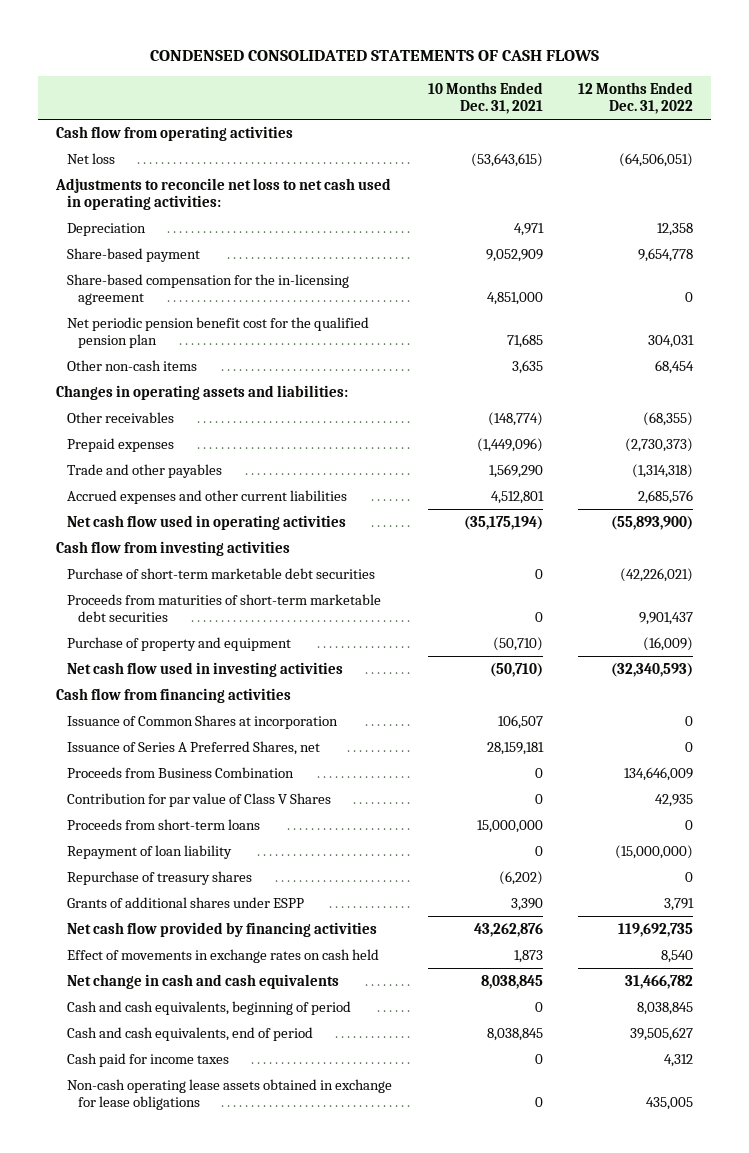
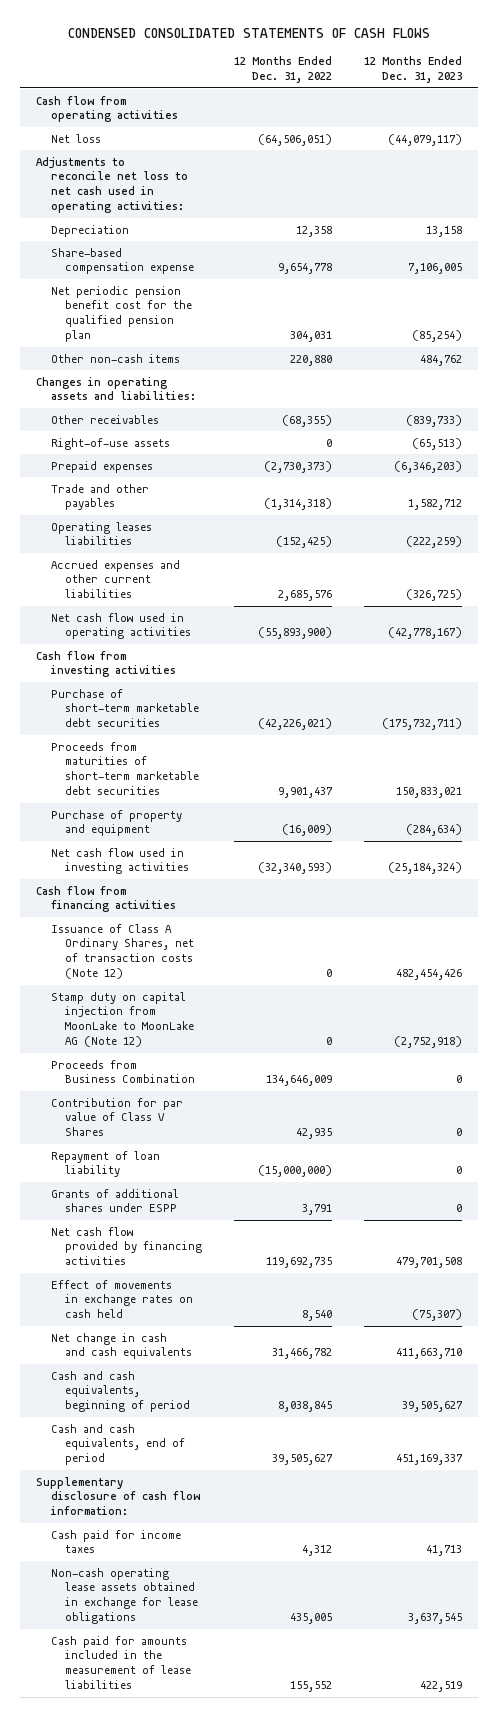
[427,81,543,115] 10 Months Ended Dec. 31, 2021 -> none
none -> [363,56,462,84] 12 Months Ended Dec. 31, 2023
[66,273,349,306] Share-based compensation for the in-licensing agreement -> none
[66,247,200,262] Share-based payment -> [50,247,195,275] Share-based compensation expense
[655,359,695,374] 68,454 -> [289,354,332,366] 220,880
none -> [50,437,170,450] Right-of-use assets
none -> [50,521,152,546] Operating leases liabilities
[66,740,320,755] Issuance of Series A Preferred Shares, net -> none
[66,714,338,729] Issuance of Common Shares at incorporation -> [50,923,195,980] Issuance of Class A Ordinary Shares, net of transaction costs (Note 12)
none -> [50,991,195,1048] Stamp duty on capital injection from MoonLake to MoonLake AG (Note 12)
[66,818,260,830] Proceeds from short-term loans -> none
[66,870,252,885] Repurchase of treasury shares -> none
none -> [35,1476,200,1516] Supplementary disclosure of cash flow information:
none -> [50,1635,192,1690] Cash paid for amounts included in the measurement of lease liabilities

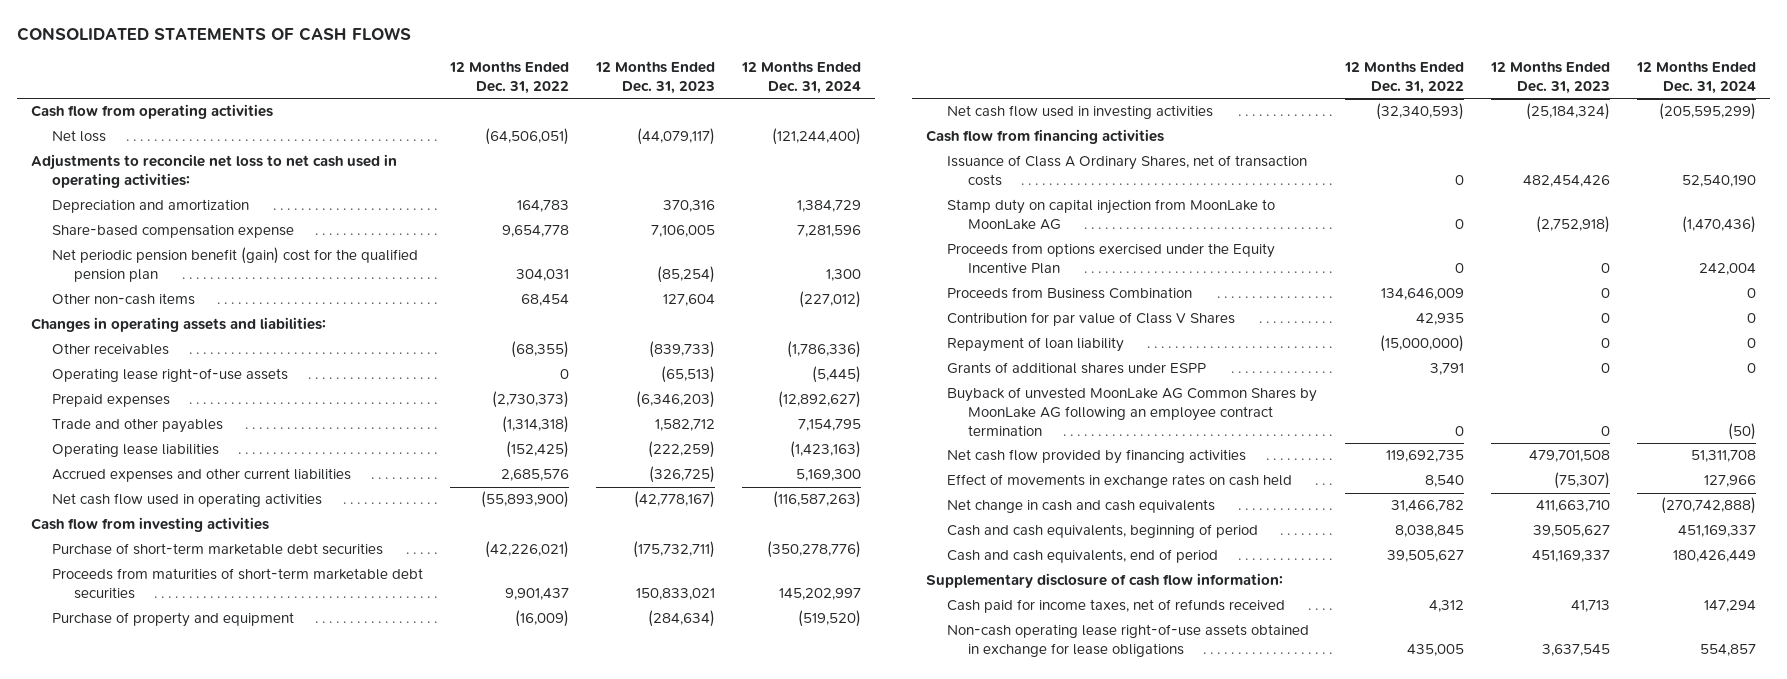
[67,28,430,39] CONDENSED CONSOLIDATED STATEMENTS OF CASH FLOWS -> [17,27,412,42] CONSOLIDATED STATEMENTS OF CASH FLOWS
none -> [741,61,862,95] 12 Months Ended Dec. 31, 2024
[50,224,129,237] Depreciation -> none
none -> [52,199,250,214] Depreciation and amortization
[50,285,193,343] Net periodic pension benefit cost for the qualified pension plan -> [52,247,419,283] Net periodic pension benefit (gain) cost for the qualified pension plan
[289,354,332,366] 220,880 -> [521,294,570,307] 68,454
[419,354,462,366] 484,762 -> [663,294,716,307] 127,604
[50,437,170,450] Right-of-use assets -> [52,368,289,383] Operating lease right-of-use assets
[50,521,152,546] Operating leases liabilities -> [52,443,220,458] Operating lease liabilities
[50,923,195,980] Issuance of Class A Ordinary Shares, net of transaction costs (Note 12) -> [947,155,1308,187] Issuance of Class A Ordinary Shares, net of transaction costs
[50,991,195,1048] Stamp duty on capital injection from MoonLake to MoonLake AG (Note 12) -> [947,199,1276,231] Stamp duty on capital injection from MoonLake to MoonLake AG
none -> [947,243,1276,275] Proceeds from options exercised under the Equity Incentive Plan
none -> [947,387,1318,437] Buyback of unvested MoonLake AG Common Shares by MoonLake AG following an employee contract termination
[50,1635,192,1690] Cash paid for amounts included in the measurement of lease liabilities -> none
[50,1529,181,1554] Cash paid for income taxes -> [947,599,1286,614] Cash paid for income taxes, net of refunds received
[50,1567,199,1625] Non-cash operating lease assets obtained in exchange for lease obligations -> [947,624,1310,658] Non-cash operating lease right-of-use assets obtained in exchange for lease obligations

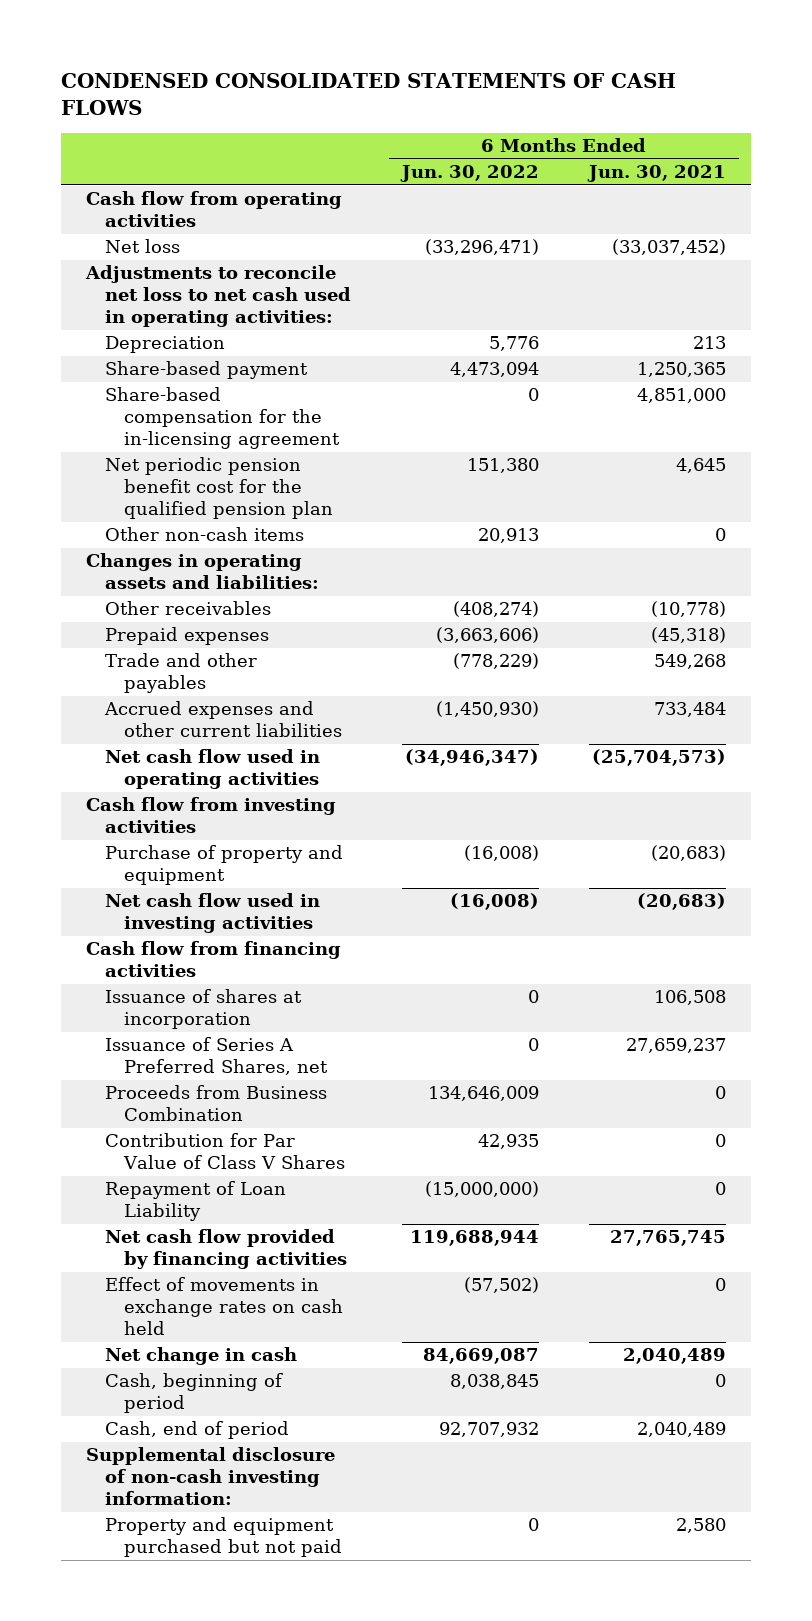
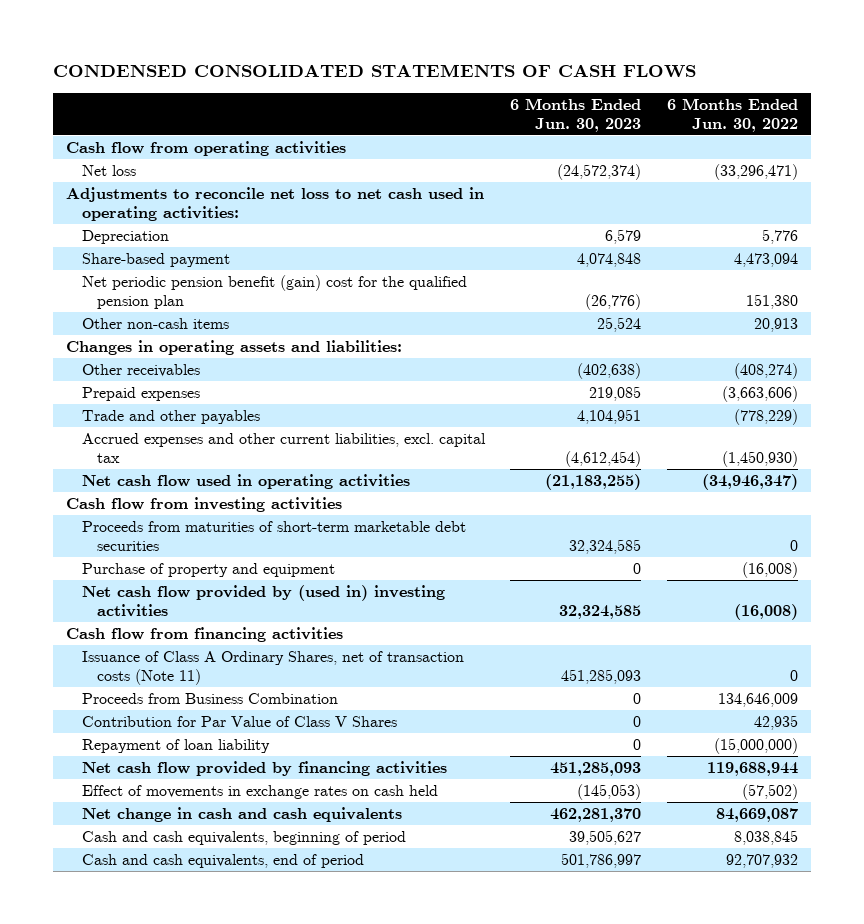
[587,165,727,183] Jun. 30, 2021 -> none
none -> [510,98,642,132] 6 Months Ended Jun. 30, 2023
[105,387,341,449] Share-based compensation for the in-licensing agreement -> none
[105,457,334,519] Net periodic pension benefit cost for the qualified pension plan -> [81,275,467,309] Net periodic pension benefit (gain) cost for the qualified pension plan
[104,701,343,738] Accrued expenses and other current liabilities -> [81,433,486,463] Accrued expenses and other current liabilities, excl. capital tax
none -> [81,521,466,551] Proceeds from maturities of short-term marketable debt securities
[105,893,321,934] Net cash flow used in investing activities -> [81,585,445,617] Net cash flow provided by (used in) investing activities
[105,989,303,1030] Issuance of shares at incorporation -> none
[105,1037,329,1076] Issuance of Series A Preferred Shares, net -> none
none -> [81,651,464,685] Issuance of Class A Ordinary Shares, net of transaction costs (Note 11)
[105,1181,287,1222] Repayment of Loan Liability -> [81,739,270,754] Repayment of loan liability
[85,1447,335,1505] Supplemental disclosure of non-cash investing information: -> none
[105,1517,343,1558] Property and equipment purchased but not paid -> none
[105,1347,298,1366] Net change in cash -> [81,807,402,823] Net change in cash and cash equivalents
[105,1373,284,1414] Cash, beginning of period -> [81,831,406,846] Cash and cash equivalents, beginning of period
[105,1421,290,1440] Cash, end of period -> [81,854,364,869] Cash and cash equivalents, end of period

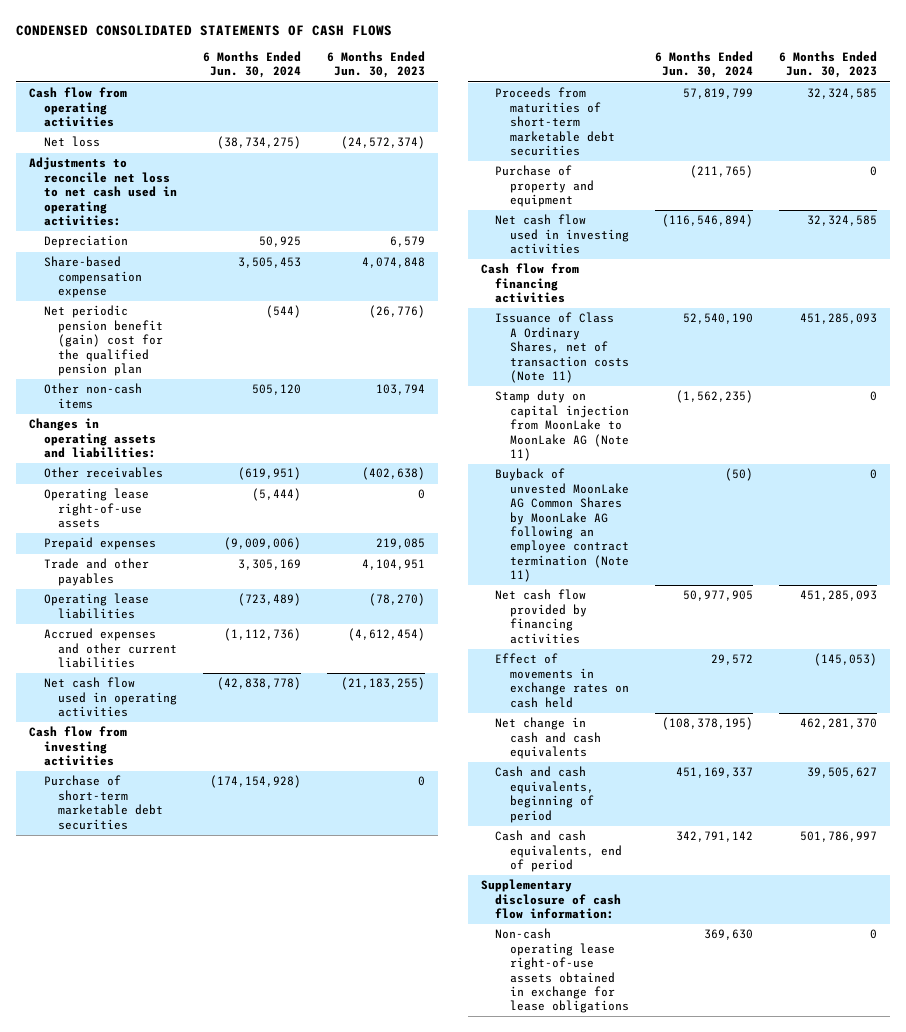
[666,98,798,132] 6 Months Ended Jun. 30, 2022 -> none
none -> [203,51,302,79] 6 Months Ended Jun. 30, 2024
[81,253,230,268] Share-based payment -> [43,256,143,299] Share-based compensation expense
[597,317,642,333] 25,524 -> [376,384,426,396] 103,794
none -> [43,488,149,529] Operating lease right-of-use assets
none -> [43,593,149,619] Operating lease liabilities
[81,433,486,463] Accrued expenses and other current liabilities, excl. capital tax -> [43,628,178,669] Accrued expenses and other current liabilities
none -> [43,775,164,830] Purchase of short-term marketable debt securities
[81,585,445,617] Net cash flow provided by (used in) investing activities -> [495,214,629,255] Net cash flow used in investing activities
[81,693,338,705] Proceeds from Business Combination -> none
[81,716,397,728] Contribution for Par Value of Class V Shares -> none
[81,739,270,754] Repayment of loan liability -> none
none -> [495,390,629,461] Stamp duty on capital injection from MoonLake to MoonLake AG (Note 11)
none -> [495,468,629,582] Buyback of unvested MoonLake AG Common Shares by MoonLake AG following an employee contract termination (Note 11)
none -> [480,879,622,920] Supplementary disclosure of cash flow information:
none -> [495,928,629,1014] Non-cash operating lease right-of-use assets obtained in exchange for lease obligations

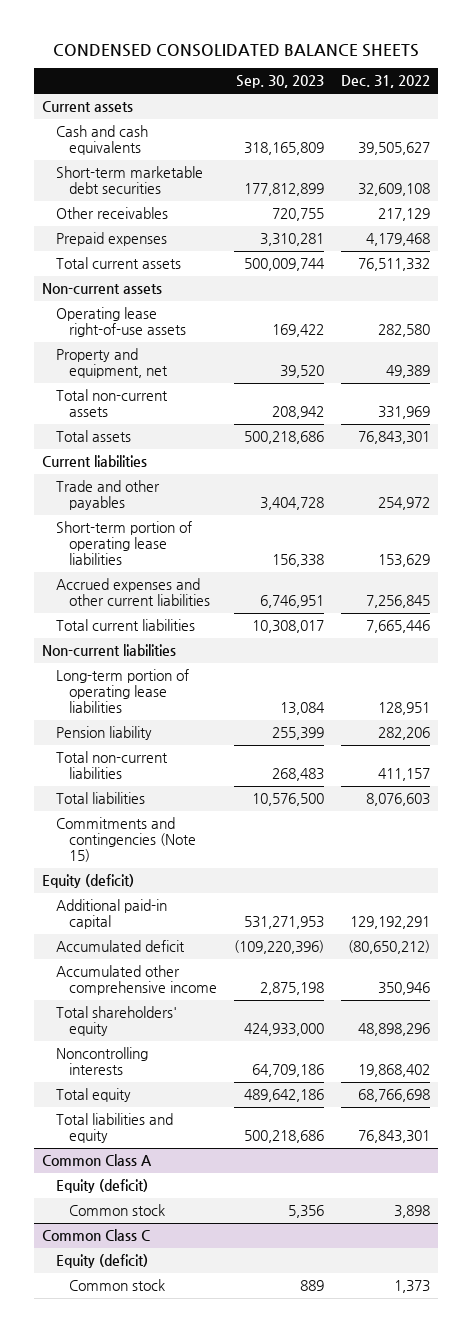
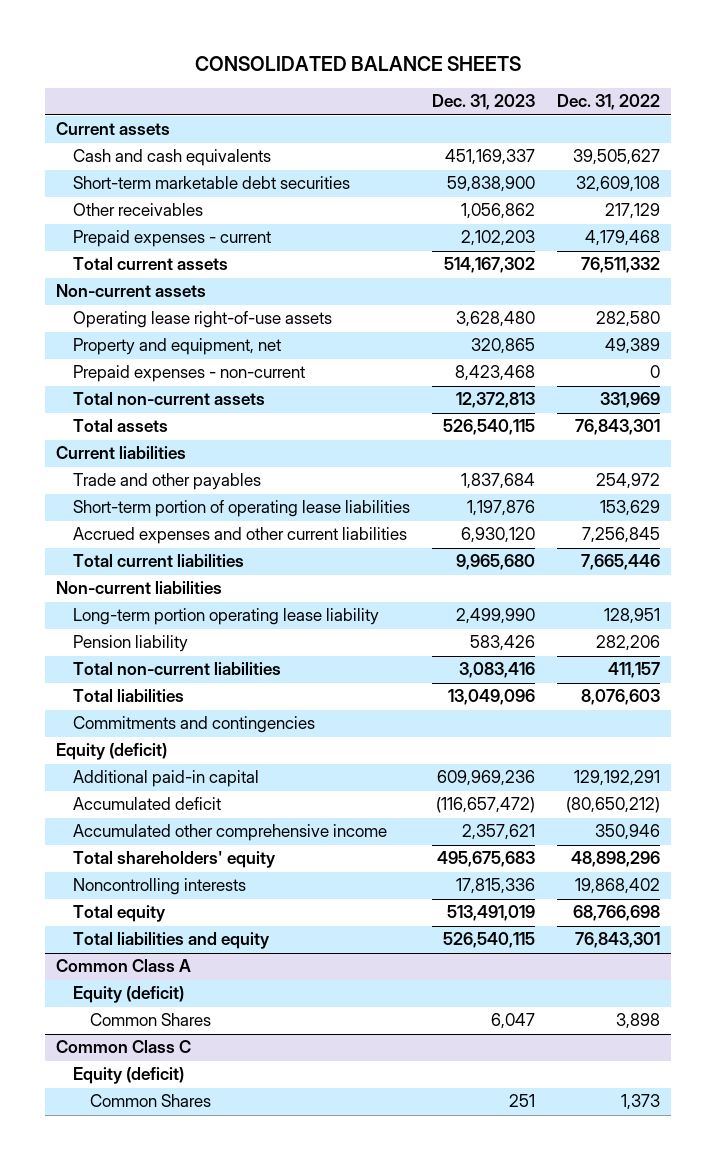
[52,43,419,57] CONDENSED CONSOLIDATED BALANCE SHEETS -> [195,56,522,72] CONSOLIDATED BALANCE SHEETS
[235,75,324,89] Sep. 30, 2023 -> none
none -> [432,94,536,111] Dec. 31, 2023
[55,232,167,247] Prepaid expenses -> [73,230,272,248] Prepaid expenses - current
none -> [73,365,306,383] Prepaid expenses - non-current
[55,669,189,713] Long-term portion of operating lease liabilities -> [73,608,380,626] Long-term portion operating lease liability
[55,817,196,862] Commitments and contingencies (Note 15) -> [73,716,316,734] Commitments and contingencies
[68,1204,165,1217] Common stock -> [90,1013,212,1027] Common Shares
[68,1279,165,1292] Common stock -> [90,1094,212,1108] Common Shares

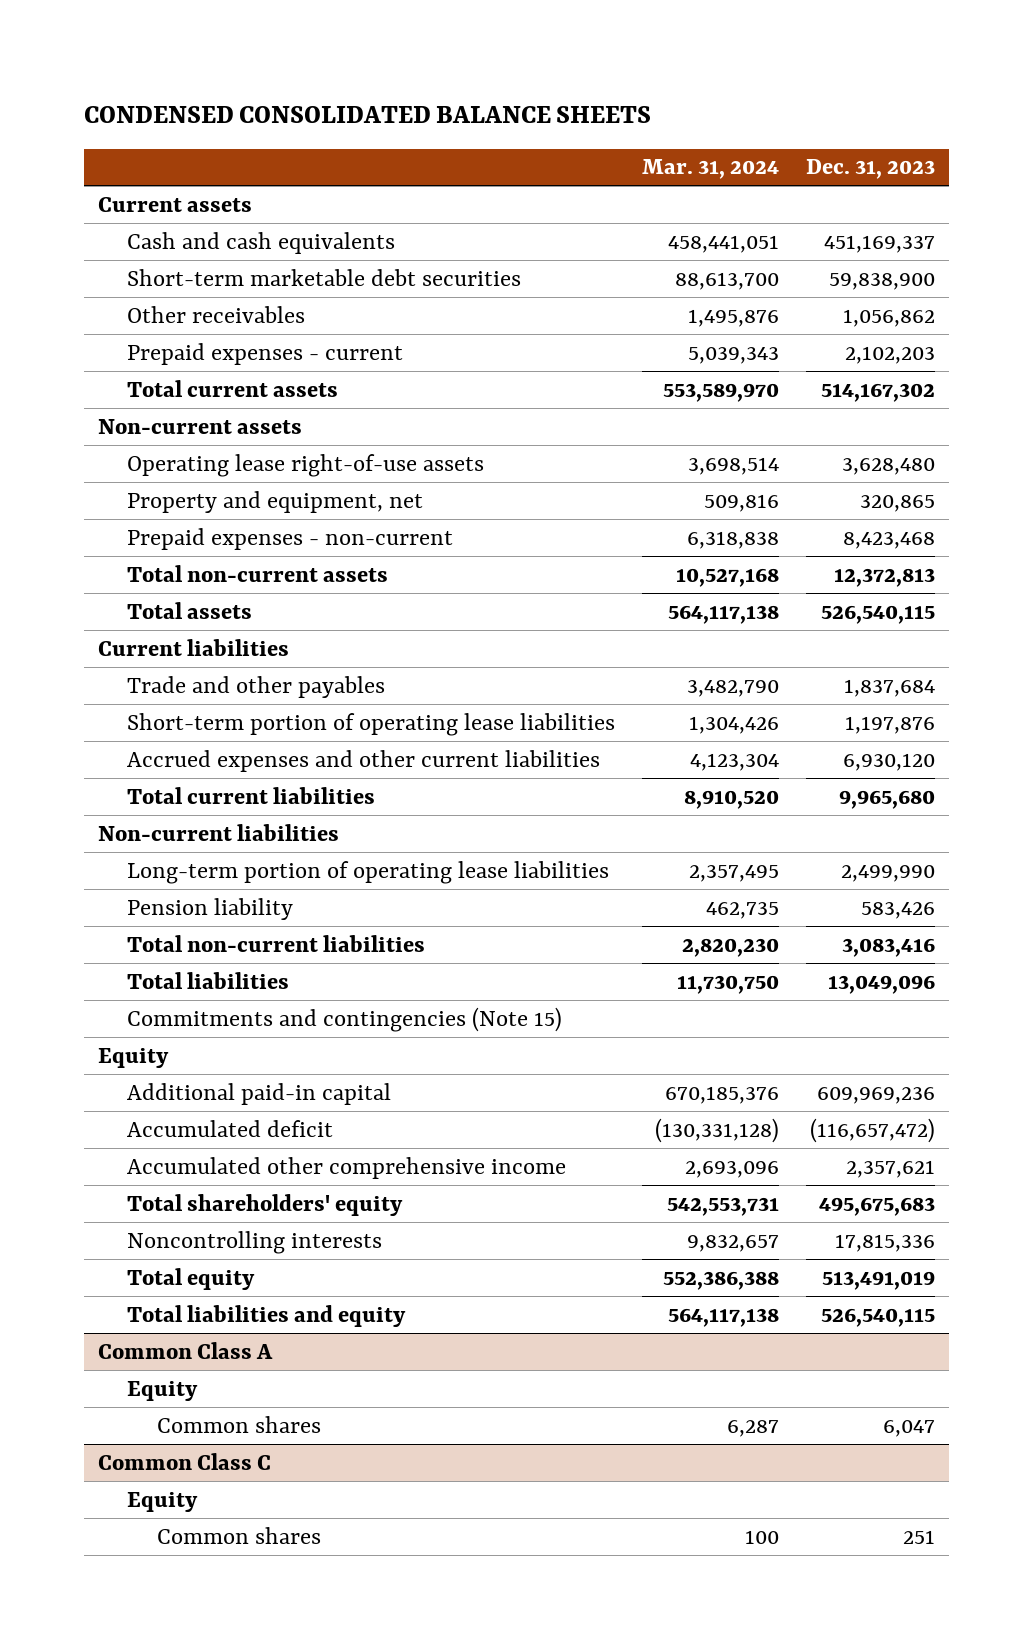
[195,56,522,72] CONSOLIDATED BALANCE SHEETS -> [84,106,652,124] CONDENSED CONSOLIDATED BALANCE SHEETS
[557,94,661,111] Dec. 31, 2022 -> none
none -> [642,159,780,180] Mar. 31, 2024
[73,608,380,626] Long-term portion operating lease liability -> [127,860,610,884] Long-term portion of operating lease liabilities
[73,716,316,734] Commitments and contingencies -> [127,1006,563,1032] Commitments and contingencies (Note 15)
[55,743,167,761] Equity (deficit) -> [97,1047,169,1068] Equity
[73,986,185,1004] Equity (deficit) -> [127,1380,199,1401] Equity
[90,1013,212,1027] Common Shares -> [156,1415,321,1433] Common shares
[73,1067,185,1085] Equity (deficit) -> [127,1491,199,1512] Equity
[90,1094,212,1108] Common Shares -> [156,1526,321,1544] Common shares

